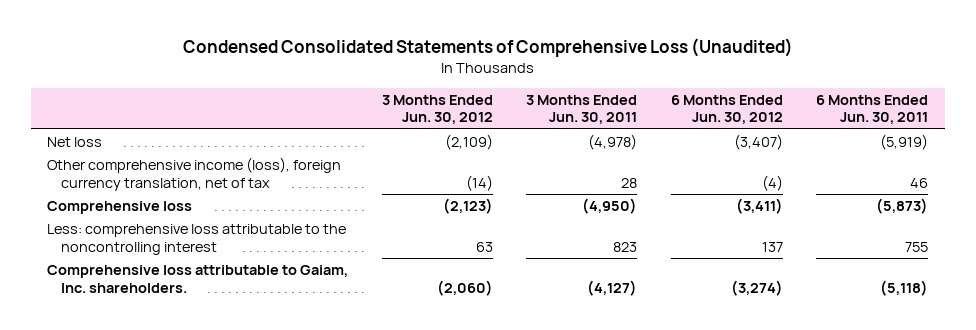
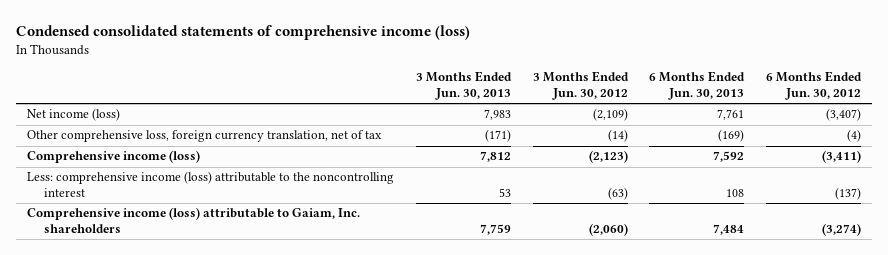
[182,38,793,58] Condensed Consolidated Statements of Comprehensive Loss (Unaudited) -> [16,25,471,41] Condensed consolidated statements of comprehensive income (loss)
[526,94,638,125] 3 Months Ended Jun. 30, 2011 -> none
[816,94,929,125] 6 Months Ended Jun. 30, 2011 -> none
none -> [415,71,512,100] 3 Months Ended Jun. 30, 2013
none -> [649,71,746,100] 6 Months Ended Jun. 30, 2013
[47,136,103,147] Net loss -> [27,108,121,122] Net income (loss)
[47,156,342,191] Other comprehensive income (loss), foreign currency translation, net of tax -> [27,130,383,143] Other comprehensive loss, foreign currency translation, net of tax
[47,200,193,214] Comprehensive loss -> [27,150,201,164] Comprehensive income (loss)
[47,223,347,255] Less: comprehensive loss attributable to the noncontrolling interest -> [27,171,395,198] Less: comprehensive income (loss) attributable to the noncontrolling interest
[475,241,493,252] 63 -> [607,187,628,201] (63)
[761,241,783,252] 137 -> [835,187,862,201] (137)
[47,264,349,293] Comprehensive loss attributable to Gaiam, Inc. shareholders. -> [27,207,361,234] Comprehensive income (loss) attributable to Gaiam, Inc. shareholders

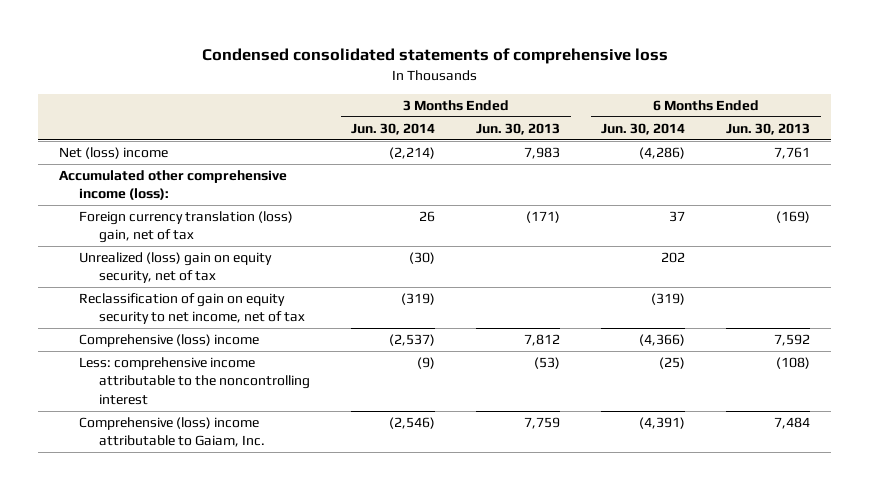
[16,25,471,41] Condensed consolidated statements of comprehensive income (loss) -> [201,48,668,65] Condensed consolidated statements of comprehensive loss
[532,71,629,100] 3 Months Ended Jun. 30, 2012 -> none
[766,71,863,100] 6 Months Ended Jun. 30, 2012 -> none
none -> [351,123,436,136] Jun. 30, 2014
none -> [601,123,686,136] Jun. 30, 2014
[27,108,121,122] Net income (loss) -> [58,147,168,160] Net (loss) income
none -> [58,170,287,201] Accumulated other comprehensive income (loss):
[27,130,383,143] Other comprehensive loss, foreign currency translation, net of tax -> [79,211,294,244] Foreign currency translation (loss) gain, net of tax
none -> [79,252,273,284] Unrealized (loss) gain on equity security, net of tax
none -> [79,293,306,325] Reclassification of gain on equity security to net income, net of tax
[27,150,201,164] Comprehensive income (loss) -> [79,334,260,348] Comprehensive (loss) income
[27,171,395,198] Less: comprehensive income (loss) attributable to the noncontrolling interest -> [79,357,311,405] Less: comprehensive income attributable to the noncontrolling interest
[498,188,511,198] 53 -> [534,357,561,370] (53)
[726,189,745,198] 108 -> [776,357,811,370] (108)
[27,207,361,234] Comprehensive income (loss) attributable to Gaiam, Inc. shareholders -> [79,417,266,448] Comprehensive (loss) income attributable to Gaiam, Inc.

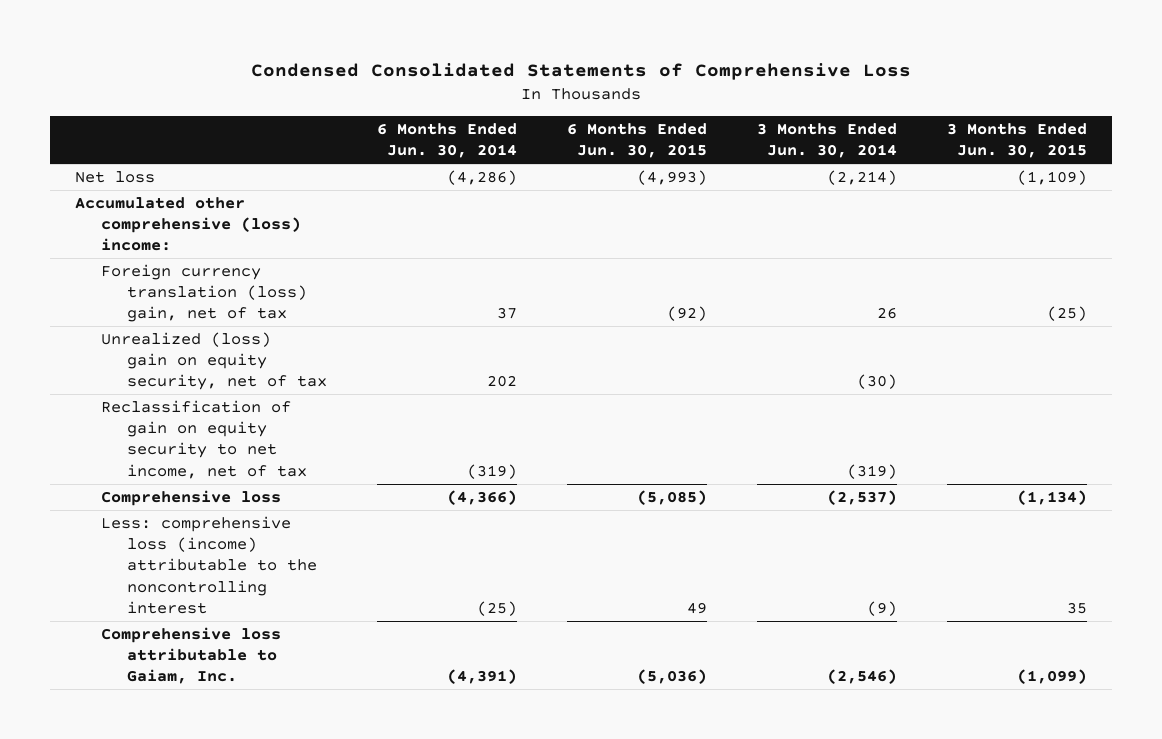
[201,48,668,65] Condensed consolidated statements of comprehensive loss -> [251,63,912,81] Condensed Consolidated Statements of Comprehensive Loss
[476,123,561,136] Jun. 30, 2013 -> none
[726,123,811,136] Jun. 30, 2013 -> none
none -> [566,123,707,159] 6 Months Ended Jun. 30, 2015
none -> [946,123,1087,159] 3 Months Ended Jun. 30, 2015
[58,147,168,160] Net (loss) income -> [75,170,156,183] Net loss
[58,170,287,201] Accumulated other comprehensive income (loss): -> [75,196,302,252] Accumulated other comprehensive (loss) income:
[79,334,260,348] Comprehensive (loss) income -> [101,489,282,506] Comprehensive loss
[79,357,311,405] Less: comprehensive income attributable to the noncontrolling interest -> [101,515,317,614] Less: comprehensive loss (income) attributable to the noncontrolling interest
[79,417,266,448] Comprehensive (loss) income attributable to Gaiam, Inc. -> [101,626,282,685] Comprehensive loss attributable to Gaiam, Inc.

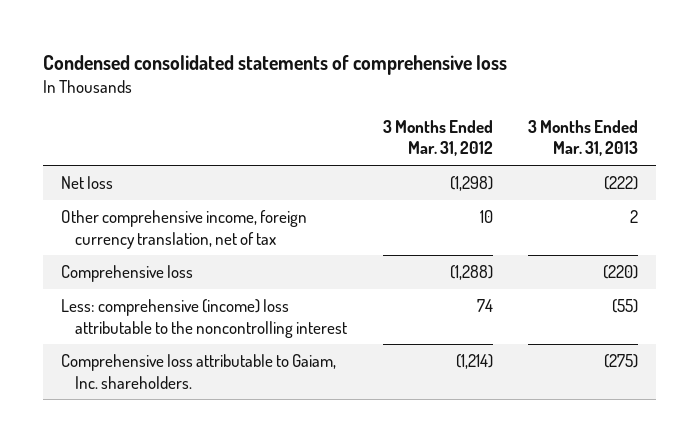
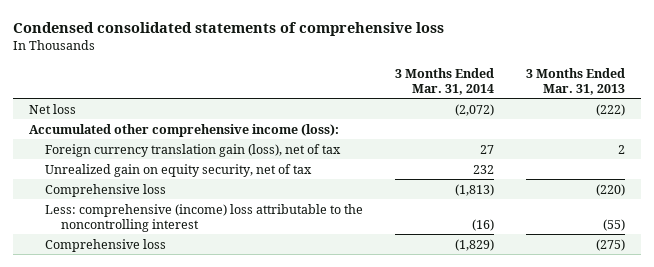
[382,119,493,157] 3 Months Ended Mar. 31, 2012 -> none
none -> [394,67,494,95] 3 Months Ended Mar. 31, 2014
none -> [29,123,340,137] Accumulated other comprehensive income (loss):
[61,210,308,249] Other comprehensive income, foreign currency translation, net of tax -> [45,143,342,157] Foreign currency translation gain (loss), net of tax
none -> [45,163,313,177] Unrealized gain on equity security, net of tax
[61,354,337,389] Comprehensive loss attributable to Gaiam, Inc. shareholders. -> [45,238,167,252] Comprehensive loss

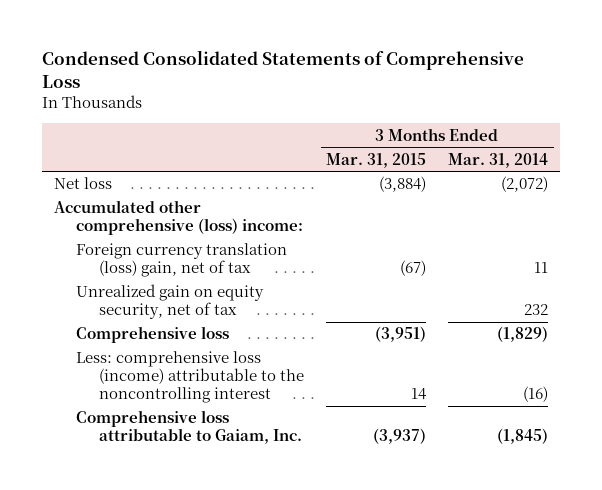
[13,22,445,37] Condensed consolidated statements of comprehensive loss -> [42,50,525,89] Condensed Consolidated Statements of Comprehensive Loss
[525,67,625,95] 3 Months Ended Mar. 31, 2013 -> none
none -> [326,152,427,168] Mar. 31, 2015
[29,123,340,137] Accumulated other comprehensive income (loss): -> [53,200,304,236] Accumulated other comprehensive (loss) income:
[45,143,342,157] Foreign currency translation gain (loss), net of tax -> [76,243,288,278] Foreign currency translation (loss) gain, net of tax
[479,144,494,154] 27 -> [534,262,549,274] 11
[45,183,167,197] Comprehensive loss -> none
[45,203,364,232] Less: comprehensive (income) loss attributable to the noncontrolling interest -> none
none -> [76,351,304,404] Less: comprehensive loss (income) attributable to the noncontrolling interest
none -> [76,410,302,445] Comprehensive loss attributable to Gaiam, Inc.

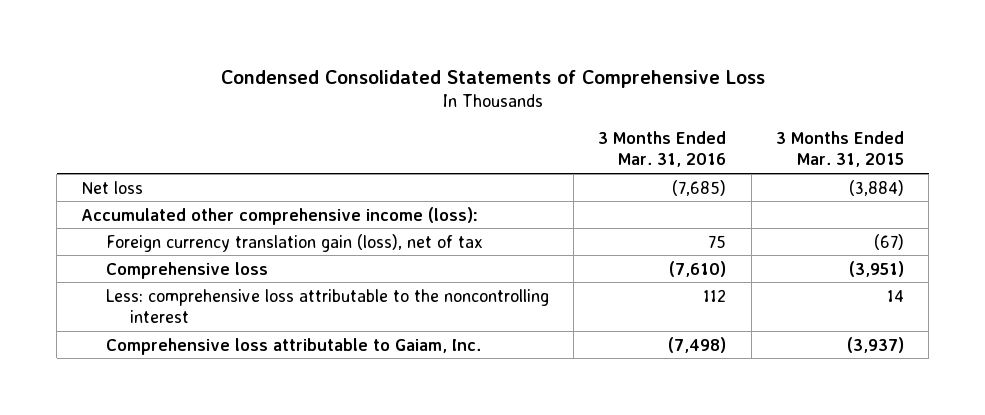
[448,152,549,168] Mar. 31, 2014 -> none
none -> [598,131,727,168] 3 Months Ended Mar. 31, 2016
[76,284,265,320] Unrealized gain on equity security, net of tax -> none
[53,200,304,236] Accumulated other comprehensive (loss) income: -> [81,206,479,225] Accumulated other comprehensive income (loss):
[76,243,288,278] Foreign currency translation (loss) gain, net of tax -> [105,233,483,252] Foreign currency translation gain (loss), net of tax
[76,351,304,404] Less: comprehensive loss (income) attributable to the noncontrolling interest -> [105,288,549,323] Less: comprehensive loss attributable to the noncontrolling interest

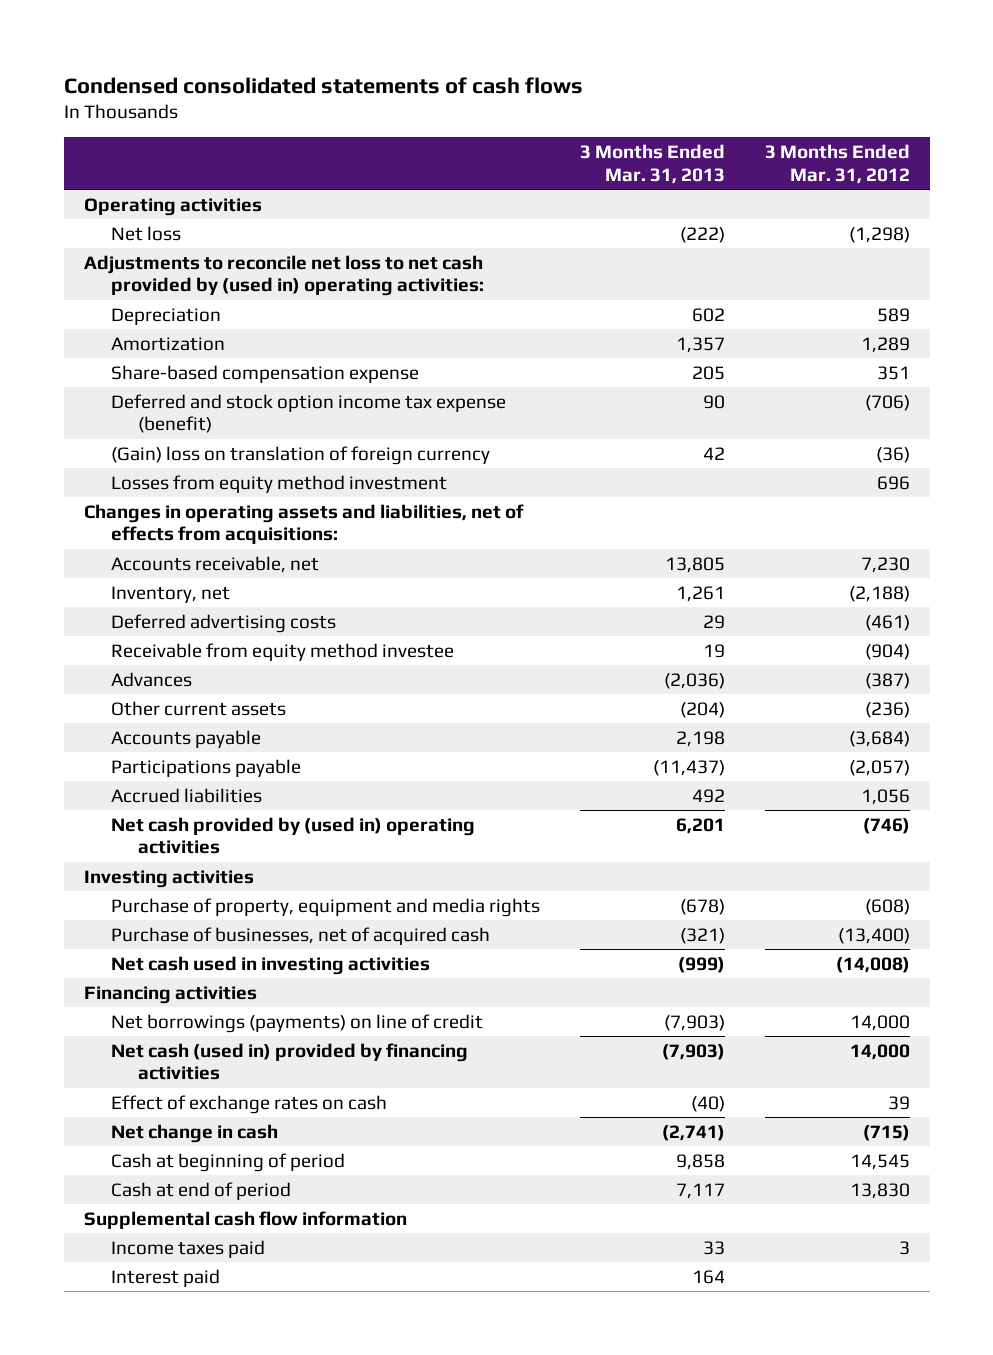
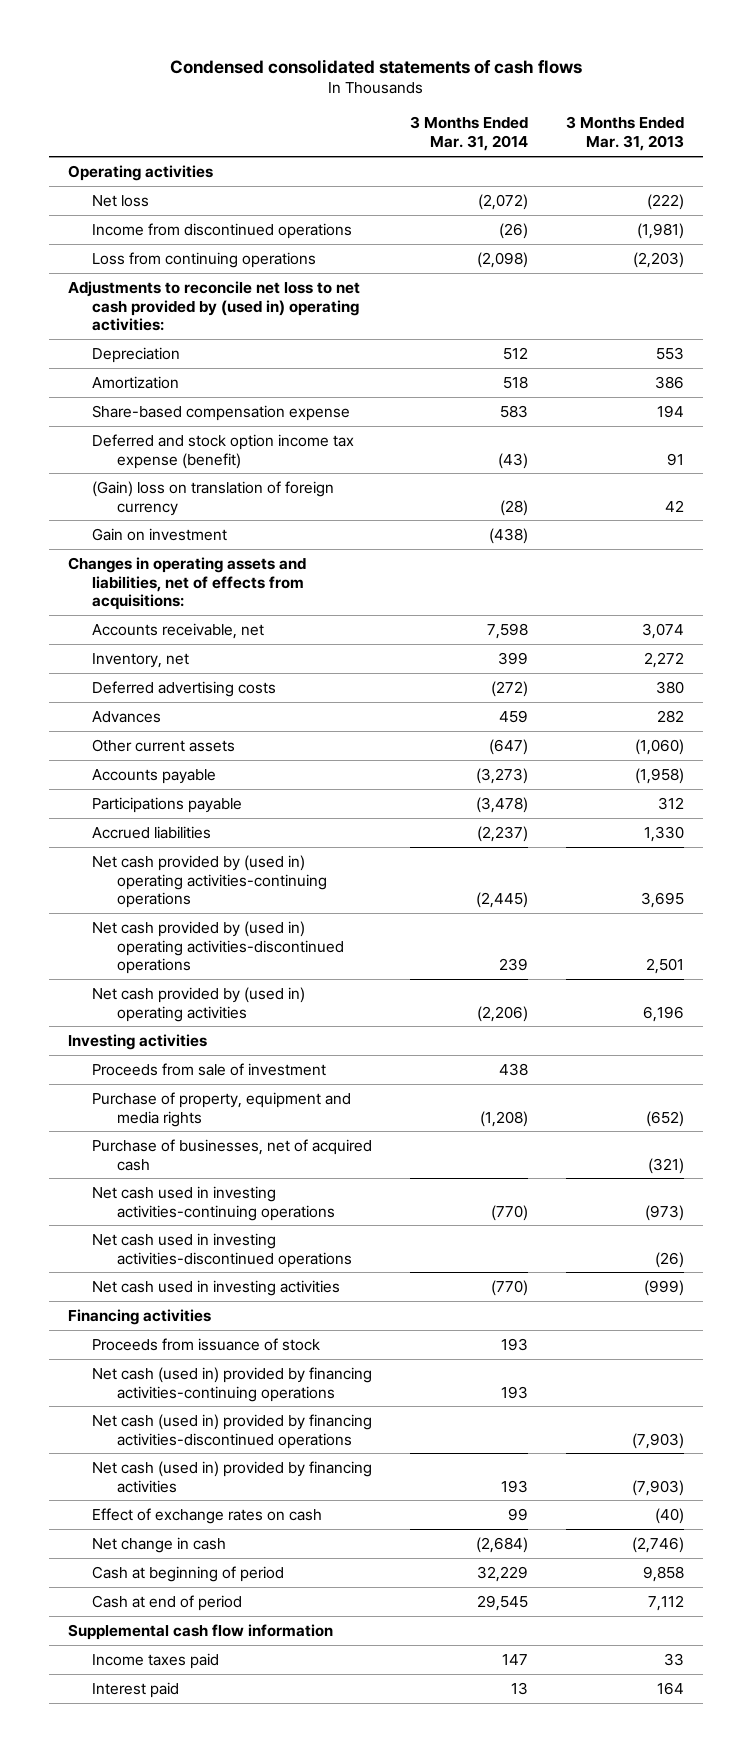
[764,144,910,184] 3 Months Ended Mar. 31, 2012 -> none
none -> [410,116,529,152] 3 Months Ended Mar. 31, 2014
none -> [92,222,353,239] Income from discontinued operations
none -> [92,251,317,268] Loss from continuing operations
[691,307,725,322] 602 -> [655,346,684,360] 553
[675,336,725,353] 1,357 -> [654,375,684,389] 386
[691,365,725,380] 205 -> [656,404,684,418] 194
[702,394,725,409] 90 -> [666,452,684,466] 91
[110,474,447,493] Losses from equity method investment -> [92,527,228,541] Gain on investment
[110,642,454,661] Receivable from equity method investee -> none
[664,556,725,573] 13,805 -> [641,622,684,639] 3,074
[675,585,725,602] 1,261 -> [643,651,684,668] 2,272
[702,614,725,629] 29 -> [655,680,684,694] 380
[663,672,725,689] (2,036) -> [656,709,684,723] 282
[679,701,725,718] (204) -> [634,738,684,755] (1,060)
[675,730,725,747] 2,198 -> [634,767,684,784] (1,958)
[652,759,725,776] (11,437) -> [657,796,684,810] 312
[691,788,725,803] 492 -> [643,825,684,842] 1,330
none -> [92,854,327,909] Net cash provided by (used in) operating activities-continuing operations
none -> [92,920,344,975] Net cash provided by (used in) operating activities-discontinued operations
[675,817,725,834] 6,201 -> [642,1005,684,1022] 6,196
none -> [92,1062,327,1076] Proceeds from sale of investment
[679,898,725,915] (678) -> [645,1110,684,1127] (652)
none -> [92,1185,335,1221] Net cash used in investing activities-continuing operations
none -> [92,1232,352,1268] Net cash used in investing activities-discontinued operations
none -> [92,1337,321,1351] Proceeds from issuance of stock
none -> [92,1366,373,1402] Net cash (used in) provided by financing activities-continuing operations
[110,1013,483,1033] Net borrowings (payments) on line of credit -> [92,1413,373,1449] Net cash (used in) provided by financing activities-discontinued operations
[661,1124,725,1141] (2,741) -> [631,1536,684,1553] (2,746)
[675,1182,725,1199] 7,117 -> [647,1594,684,1611] 7,112

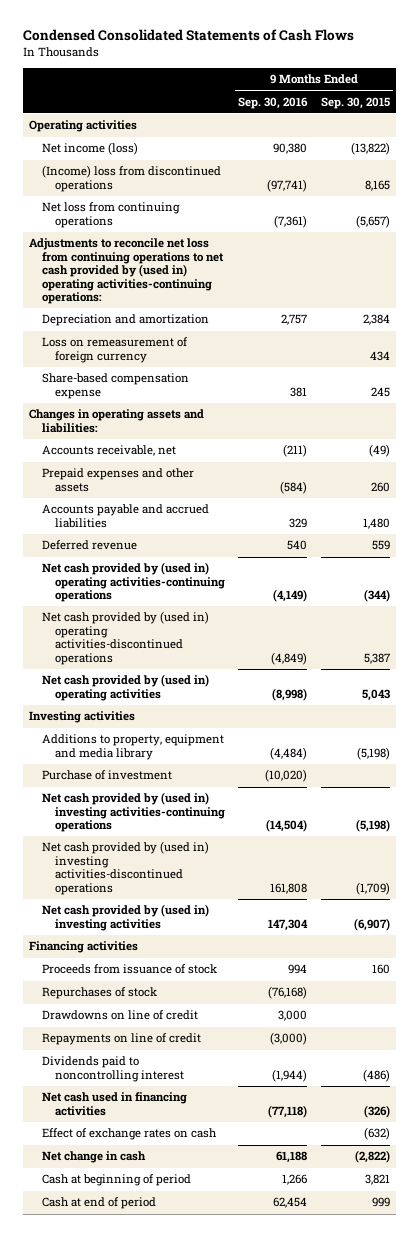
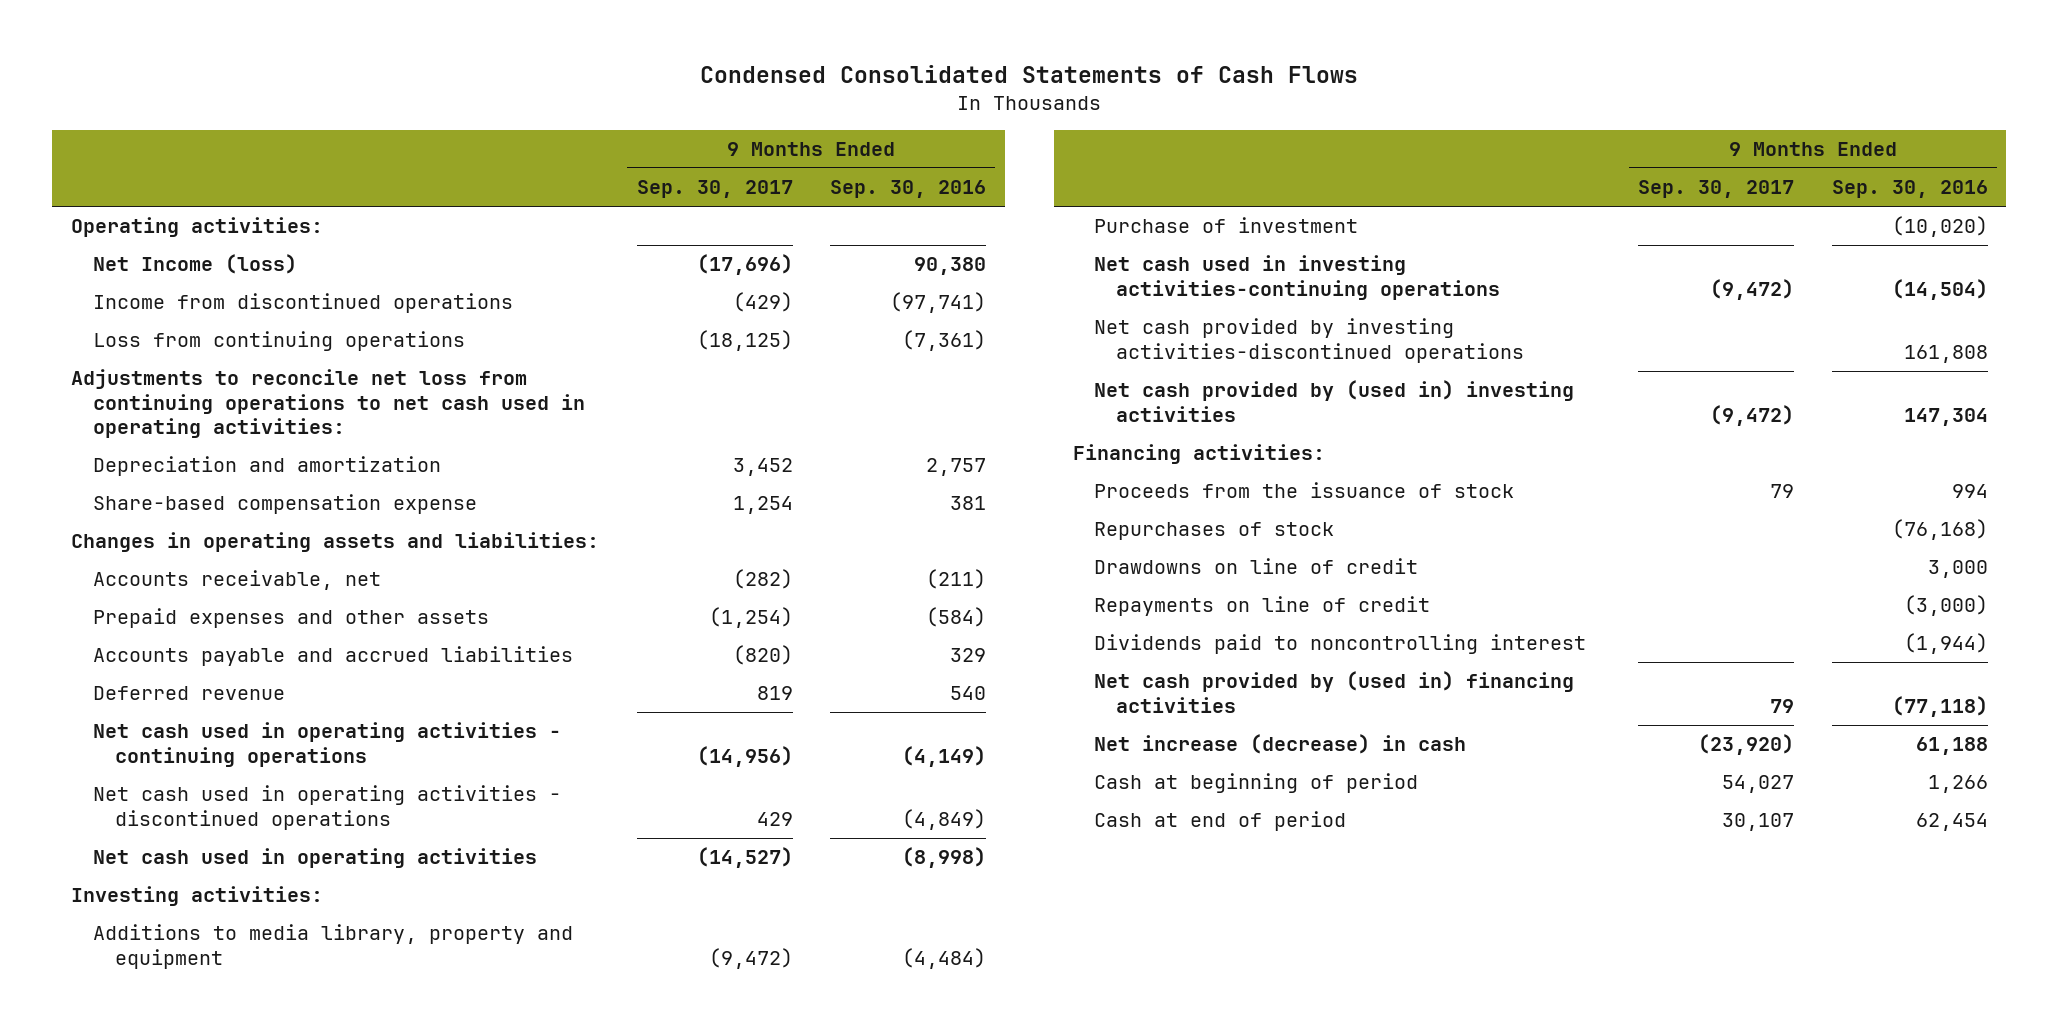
[320,96,390,109] Sep. 30, 2015 -> none
none -> [636,180,793,199] Sep. 30, 2017
[29,120,138,133] Operating activities -> [71,217,324,238] Operating activities:
[42,142,139,156] Net income (loss) -> [92,254,297,275] Net Income (loss)
[42,165,222,192] (Income) loss from discontinued operations -> [92,293,513,314] Income from discontinued operations
[42,202,181,228] Net loss from continuing operations -> [92,331,465,352] Loss from continuing operations
[29,238,225,304] Adjustments to reconcile net loss from continuing operations to net cash provided by (used in) operating activities-continuing operations: -> [71,369,585,439] Adjustments to reconcile net loss from continuing operations to net cash used in operating activities:
[42,337,189,363] Loss on remeasurement of foreign currency -> none
[42,562,226,603] Net cash provided by (used in) operating activities-continuing operations -> [92,722,561,767] Net cash used in operating activities - continuing operations
[42,611,210,665] Net cash provided by (used in) operating activities-discontinued operations -> [92,785,561,830] Net cash used in operating activities - discontinued operations
[42,674,210,701] Net cash provided by (used in) operating activities -> [92,848,537,869] Net cash used in operating activities
[29,711,136,724] Investing activities -> [71,886,324,907] Investing activities:
[42,734,225,760] Additions to property, equipment and media library -> [92,924,573,969] Additions to media library, property and equipment
[42,792,226,833] Net cash provided by (used in) investing activities-continuing operations -> [1094,255,1501,300] Net cash used in investing activities-continuing operations
[42,841,210,895] Net cash provided by (used in) investing activities-discontinued operations -> [1094,318,1525,363] Net cash provided by investing activities-discontinued operations
[29,941,139,954] Financing activities -> [1072,444,1325,465] Financing activities:
[42,964,218,975] Proceeds from issuance of stock -> [1094,482,1515,499] Proceeds from the issuance of stock
[42,1128,218,1141] Effect of exchange rates on cash -> none
[42,1092,188,1116] Net cash used in financing activities -> [1094,671,1575,713] Net cash provided by (used in) financing activities
[42,1151,147,1164] Net change in cash -> [1094,734,1467,755] Net increase (decrease) in cash

